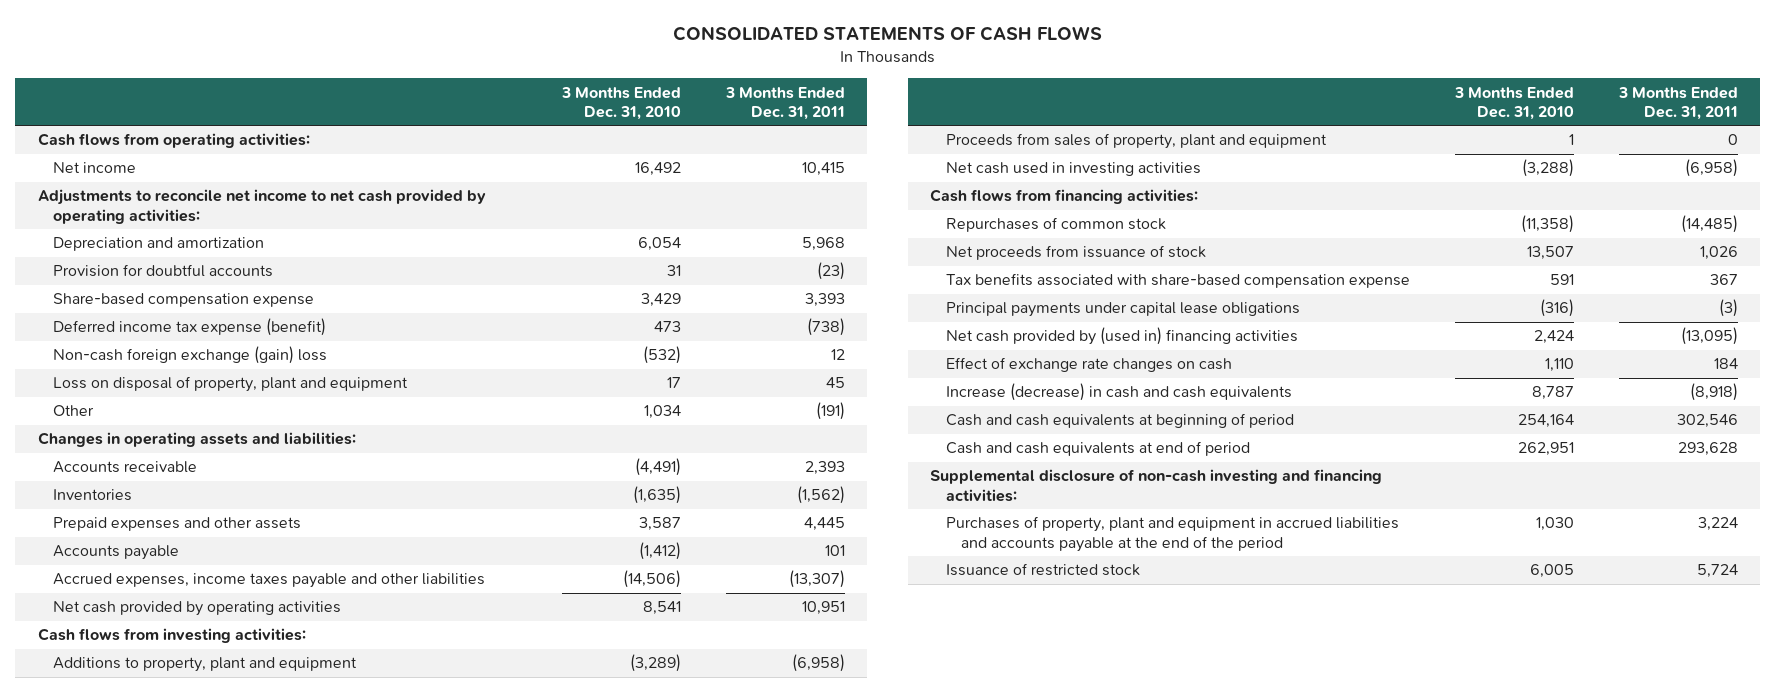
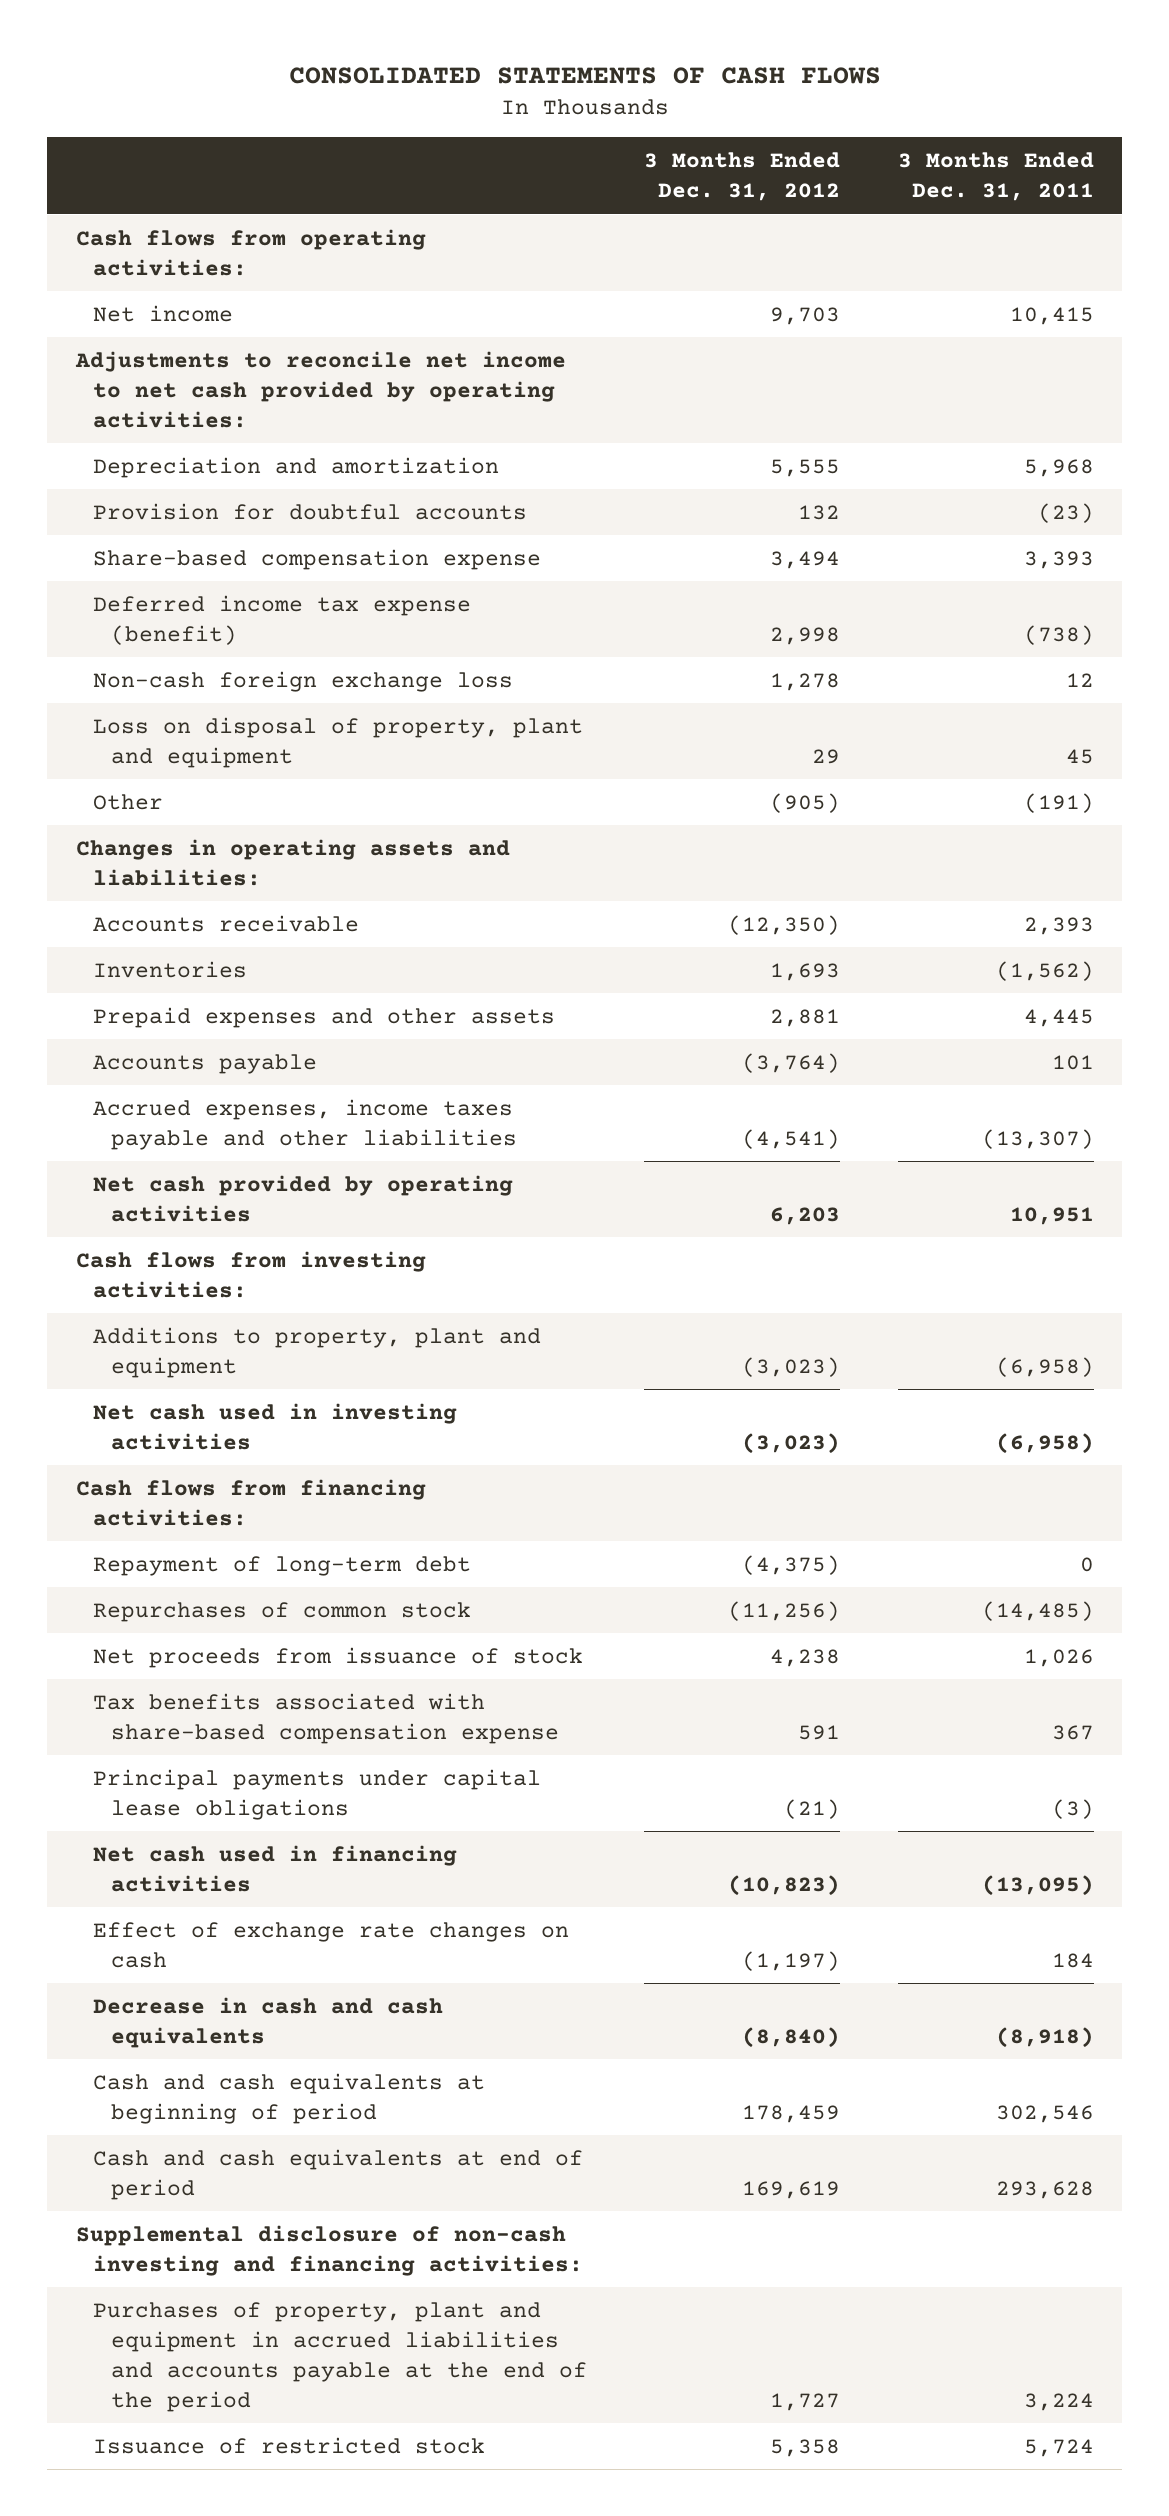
[561,86,682,120] 3 Months Ended Dec. 31, 2010 -> none
none -> [644,152,841,202] 3 Months Ended Dec. 31, 2012
[53,346,328,365] Non-cash foreign exchange (gain) loss -> [93,670,514,692] Non-cash foreign exchange loss
[945,133,1327,150] Proceeds from sales of property, plant and equipment -> none
none -> [93,1555,472,1576] Repayment of long-term debt
[945,327,1298,346] Net cash provided by (used in) financing activities -> [93,1844,458,1892] Net cash used in financing activities
[945,383,1292,402] Increase (decrease) in cash and cash equivalents -> [93,1996,444,2048] Decrease in cash and cash equivalents

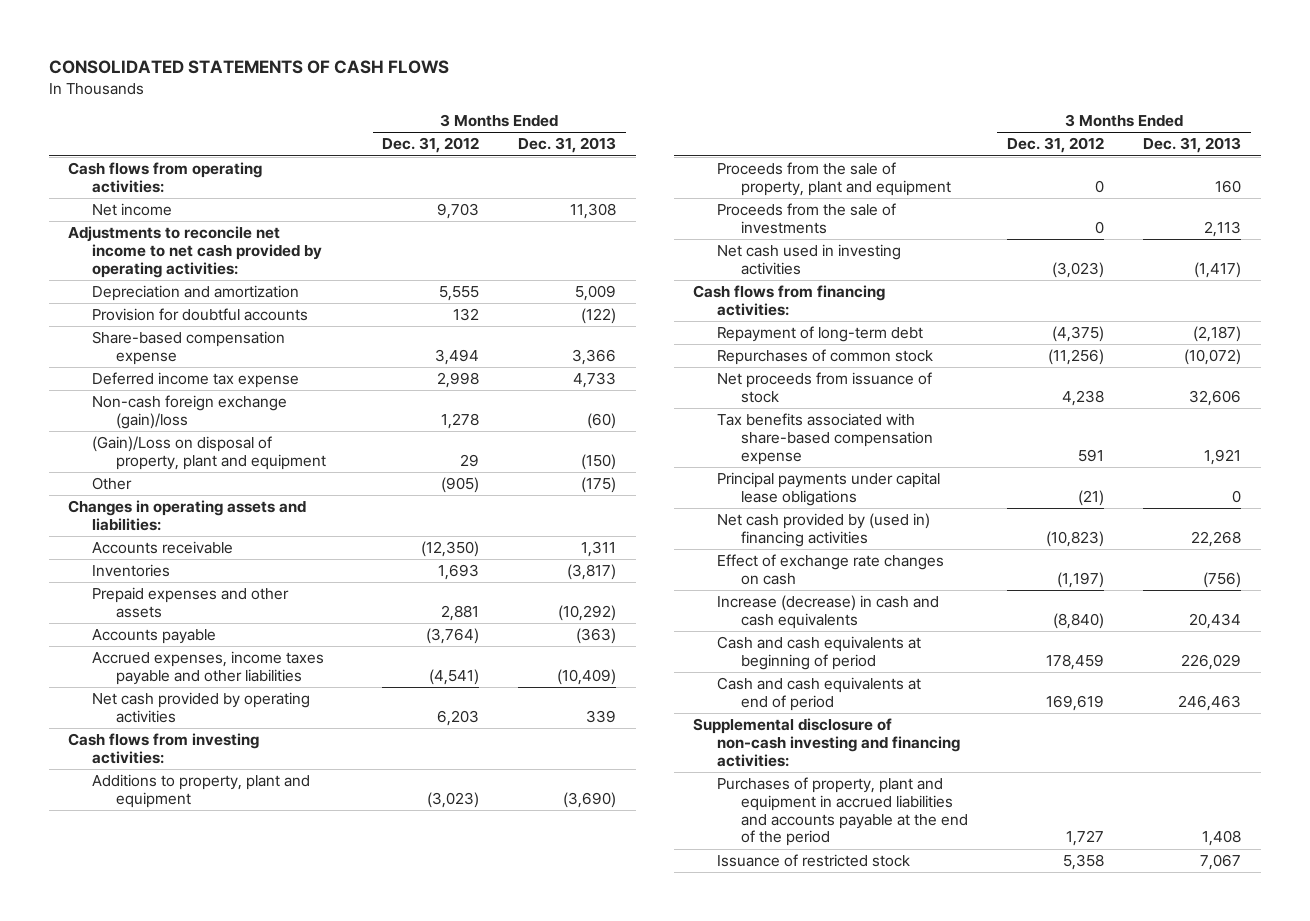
[897,152,1094,202] 3 Months Ended Dec. 31, 2011 -> none
none -> [518,137,617,154] Dec. 31, 2013
[93,594,472,645] Deferred income tax expense (benefit) -> [92,372,300,389] Deferred income tax expense
[93,670,514,692] Non-cash foreign exchange loss -> [92,395,288,429] Non-cash foreign exchange (gain)/loss
[93,716,584,768] Loss on disposal of property, plant and equipment -> [92,436,327,470] (Gain)/Loss on disposal of property, plant and equipment
none -> [717,162,952,196] Proceeds from the sale of property, plant and equipment
none -> [717,203,897,234] Proceeds from the sale of investments
[93,1844,458,1892] Net cash used in financing activities -> [717,513,931,547] Net cash provided by (used in) financing activities
[93,1996,444,2048] Decrease in cash and cash equivalents -> [717,595,940,629] Increase (decrease) in cash and cash equivalents

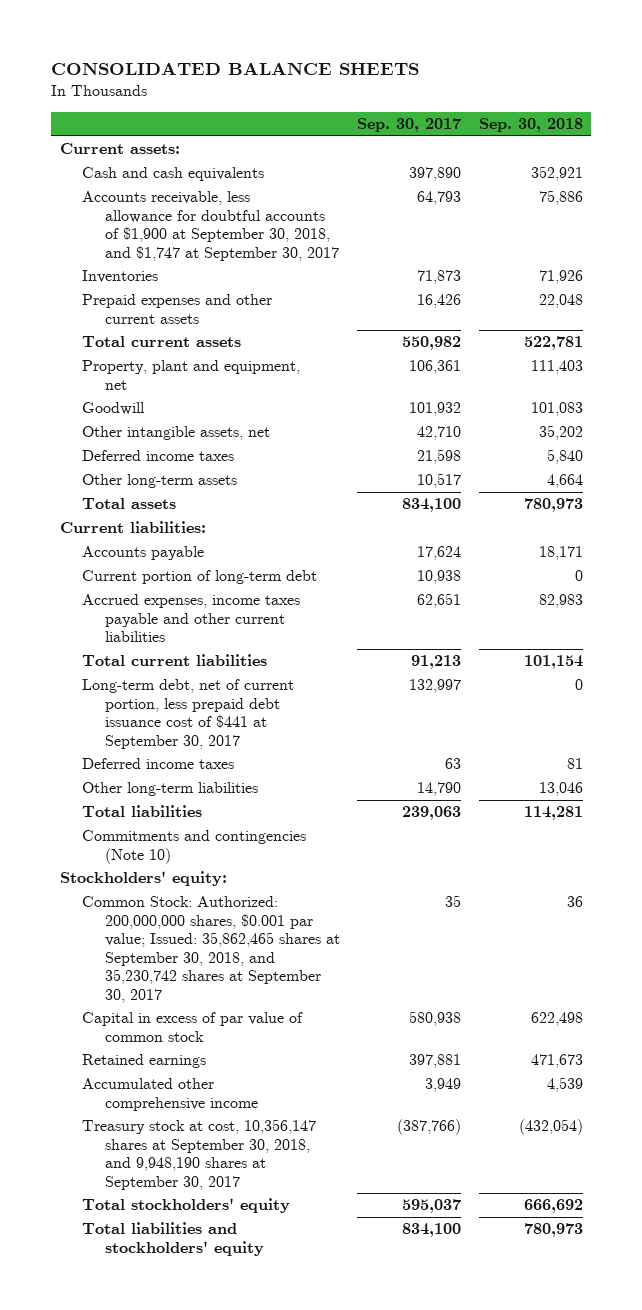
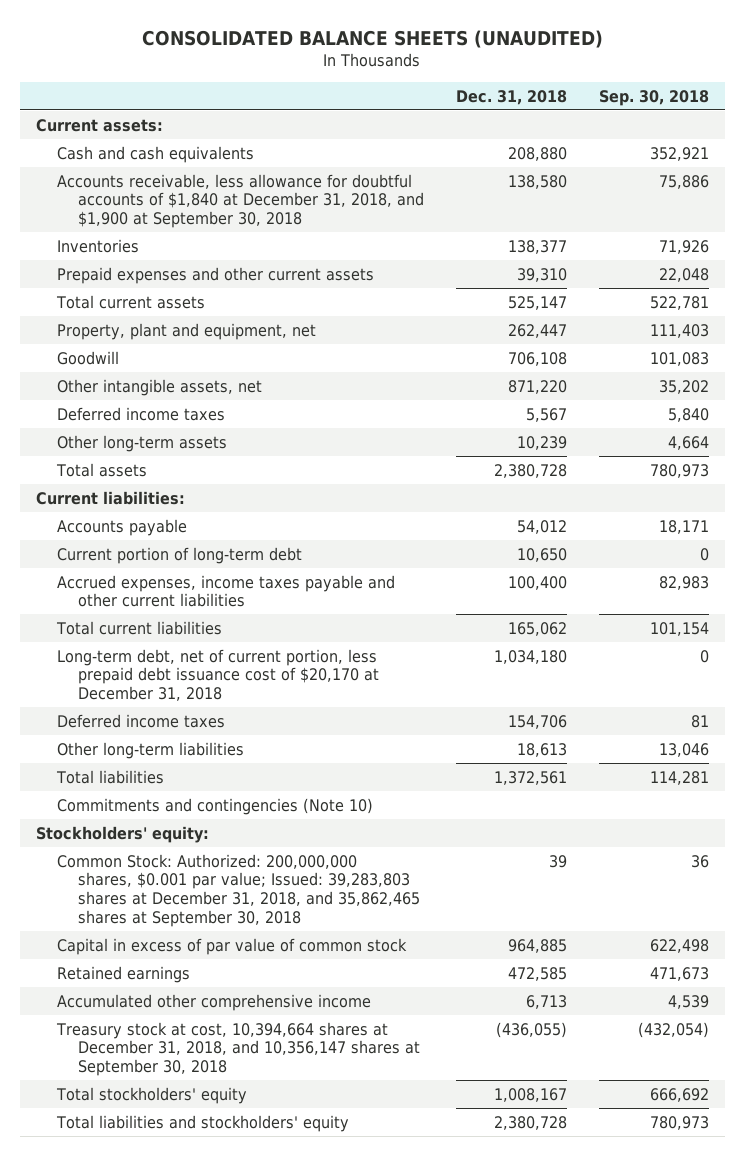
[50,62,419,76] CONSOLIDATED BALANCE SHEETS -> [142,29,604,48] CONSOLIDATED BALANCE SHEETS (UNAUDITED)
[357,118,462,133] Sep. 30, 2017 -> none
none -> [455,89,567,105] Dec. 31, 2018
[82,191,339,261] Accounts receivable, less allowance for doubtful accounts of $1,900 at September 30, 2018, and $1,747 at September 30, 2017 -> [56,173,424,229] Accounts receivable, less allowance for doubtful accounts of $1,840 at December 31, 2018, and $1,900 at September 30, 2018
[82,679,295,749] Long-term debt, net of current portion, less prepaid debt issuance cost of $441 at September 30, 2017 -> [56,648,379,702] Long-term debt, net of current portion, less prepaid debt issuance cost of $20,170 at December 31, 2018
[82,896,340,1003] Common Stock: Authorized: 200,000,000 shares, $0.001 par value; Issued: 35,862,465 shares at September 30, 2018, and 35,230,742 shares at September 30, 2017 -> [56,853,420,927] Common Stock: Authorized: 200,000,000 shares, $0.001 par value; Issued: 39,283,803 shares at December 31, 2018, and 35,862,465 shares at September 30, 2018
[82,1119,317,1190] Treasury stock at cost, 10,356,147 shares at September 30, 2018, and 9,948,190 shares at September 30, 2017 -> [55,1021,420,1077] Treasury stock at cost, 10,394,664 shares at December 31, 2018, and 10,356,147 shares at September 30, 2018

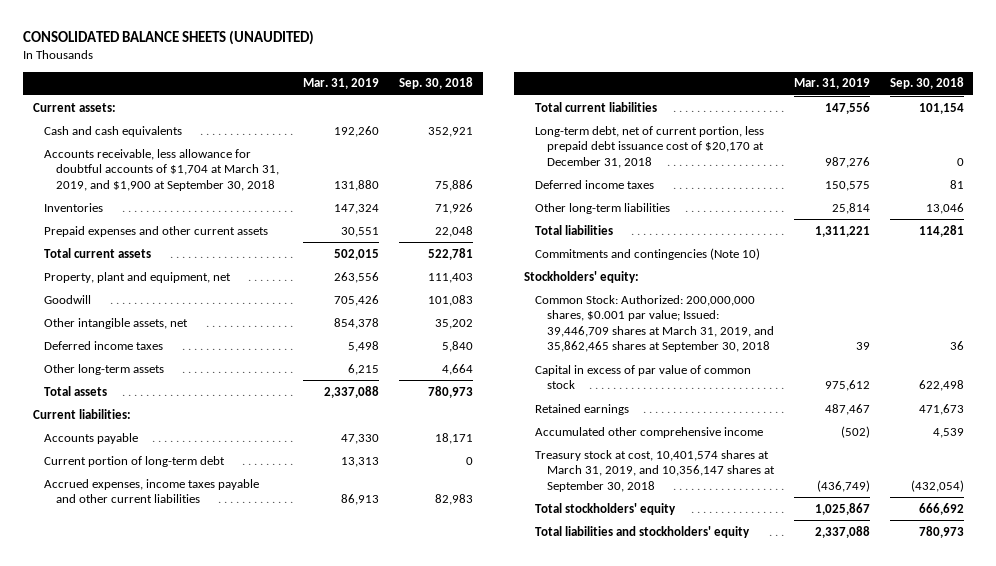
[455,89,567,105] Dec. 31, 2018 -> none
none -> [302,78,379,90] Mar. 31, 2019
[56,173,424,229] Accounts receivable, less allowance for doubtful accounts of $1,840 at December 31, 2018, and $1,900 at September 30, 2018 -> [44,148,280,191] Accounts receivable, less allowance for doubtful accounts of $1,704 at March 31, 2019, and $1,900 at September 30, 2018
[56,853,420,927] Common Stock: Authorized: 200,000,000 shares, $0.001 par value; Issued: 39,283,803 shares at December 31, 2018, and 35,862,465 shares at September 30, 2018 -> [535,294,775,353] Common Stock: Authorized: 200,000,000 shares, $0.001 par value; Issued: 39,446,709 shares at March 31, 2019, and 35,862,465 shares at September 30, 2018
[55,1021,420,1077] Treasury stock at cost, 10,394,664 shares at December 31, 2018, and 10,356,147 shares at September 30, 2018 -> [535,449,776,492] Treasury stock at cost, 10,401,574 shares at March 31, 2019, and 10,356,147 shares at September 30, 2018

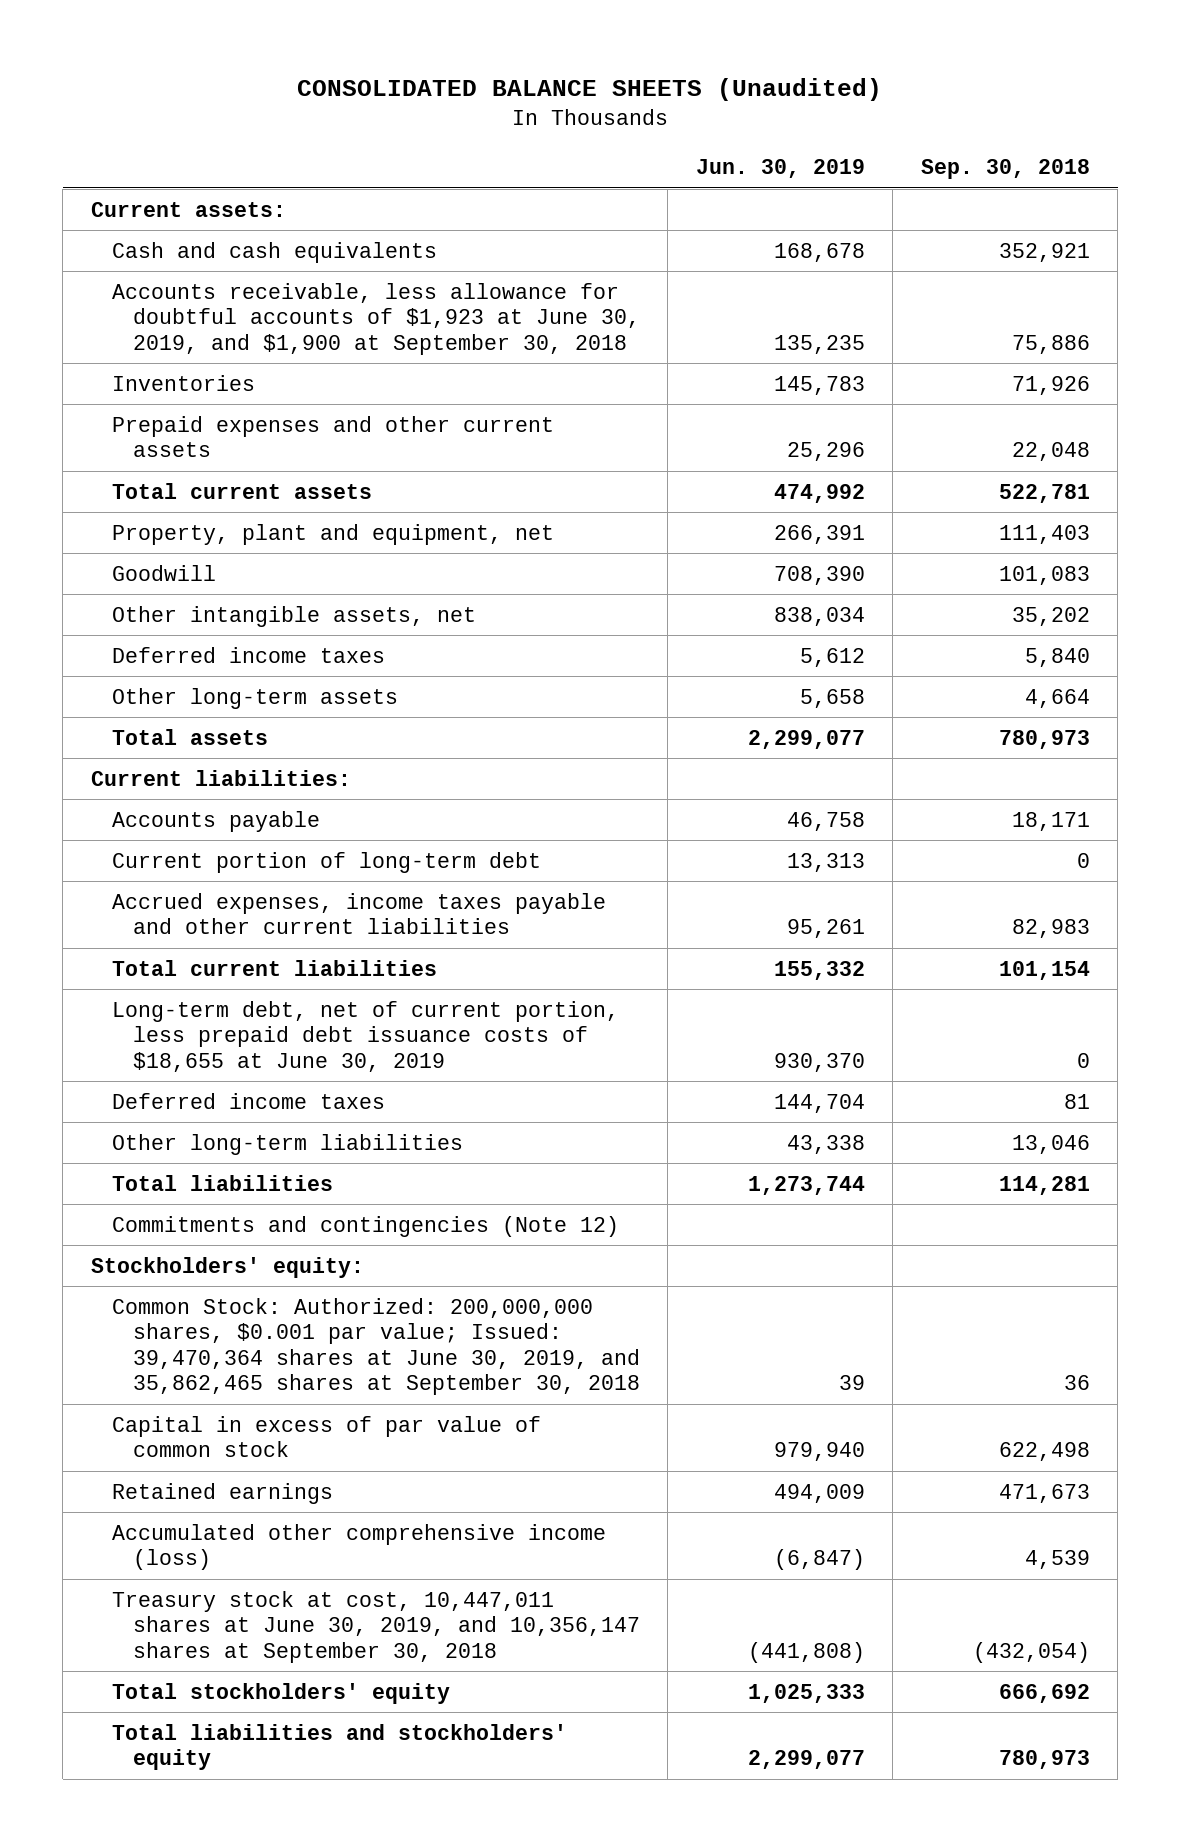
[22,30,314,46] CONSOLIDATED BALANCE SHEETS (UNAUDITED) -> [297,77,883,101] CONSOLIDATED BALANCE SHEETS (Unaudited)
[302,78,379,90] Mar. 31, 2019 -> none
none -> [695,159,865,179] Jun. 30, 2019
[44,148,280,191] Accounts receivable, less allowance for doubtful accounts of $1,704 at March 31, 2019, and $1,900 at September 30, 2018 -> [111,282,640,355] Accounts receivable, less allowance for doubtful accounts of $1,923 at June 30, 2019, and $1,900 at September 30, 2018
[535,125,765,168] Long-term debt, net of current portion, less prepaid debt issuance cost of $20,170 at December 31, 2018 -> [111,1000,619,1072] Long-term debt, net of current portion, less prepaid debt issuance costs of $18,655 at June 30, 2019
[535,247,761,260] Commitments and contingencies (Note 10) -> [111,1215,619,1237] Commitments and contingencies (Note 12)
[535,294,775,353] Common Stock: Authorized: 200,000,000 shares, $0.001 par value; Issued: 39,446,709 shares at March 31, 2019, and 35,862,465 shares at September 30, 2018 -> [111,1297,640,1396] Common Stock: Authorized: 200,000,000 shares, $0.001 par value; Issued: 39,470,364 shares at June 30, 2019, and 35,862,465 shares at September 30, 2018
[535,426,764,438] Accumulated other comprehensive income -> [111,1523,606,1571] Accumulated other comprehensive income (loss)
[535,449,776,492] Treasury stock at cost, 10,401,574 shares at March 31, 2019, and 10,356,147 shares at September 30, 2018 -> [111,1590,640,1663] Treasury stock at cost, 10,447,011 shares at June 30, 2019, and 10,356,147 shares at September 30, 2018

